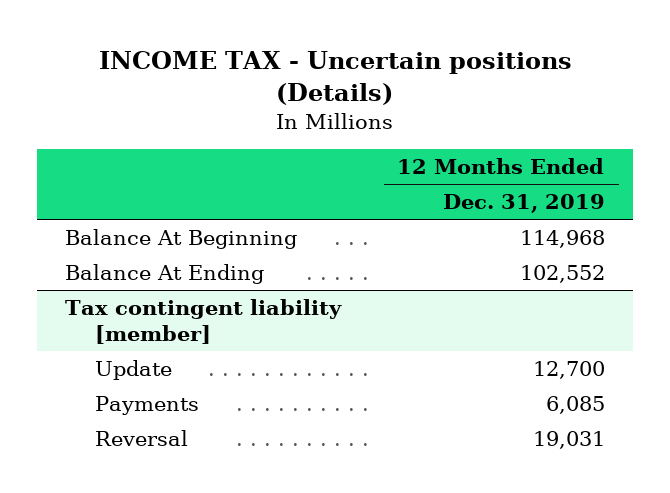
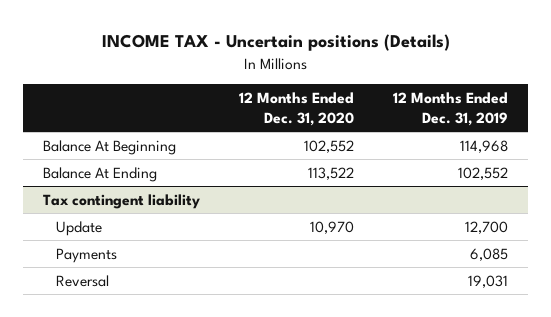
none -> [239,92,355,127] 12 Months Ended Dec. 31, 2020
[65,299,343,345] Tax contingent liability [member] -> [42,193,200,209] Tax contingent liability

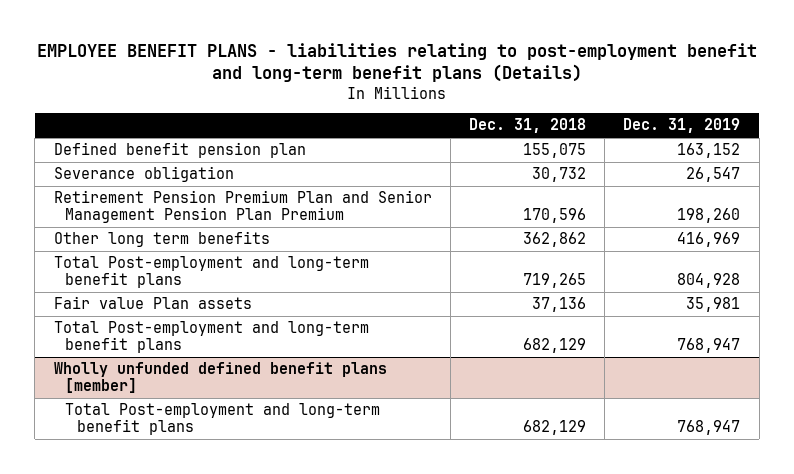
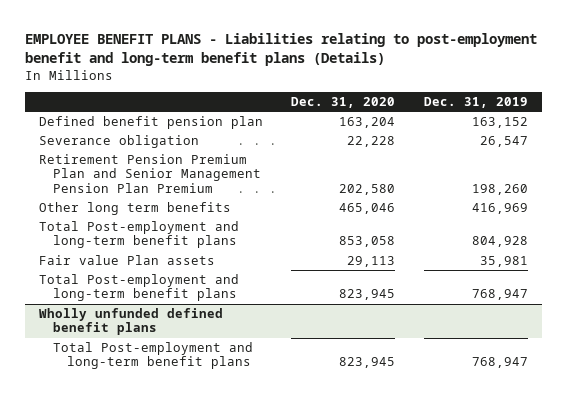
[36,43,757,83] EMPLOYEE BENEFIT PLANS - liabilities relating to post-employment benefit and long-term benefit plans (Details) -> [24,33,537,67] EMPLOYEE BENEFIT PLANS - Liabilities relating to post-employment benefit and long-term benefit plans (Details)
[468,118,586,134] Dec. 31, 2018 -> none
none -> [291,96,396,108] Dec. 31, 2020
[53,362,387,394] Wholly unfunded defined benefit plans [member] -> [39,308,224,336] Wholly unfunded defined benefit plans

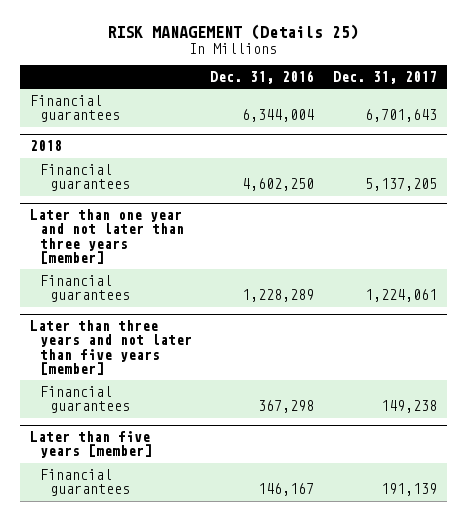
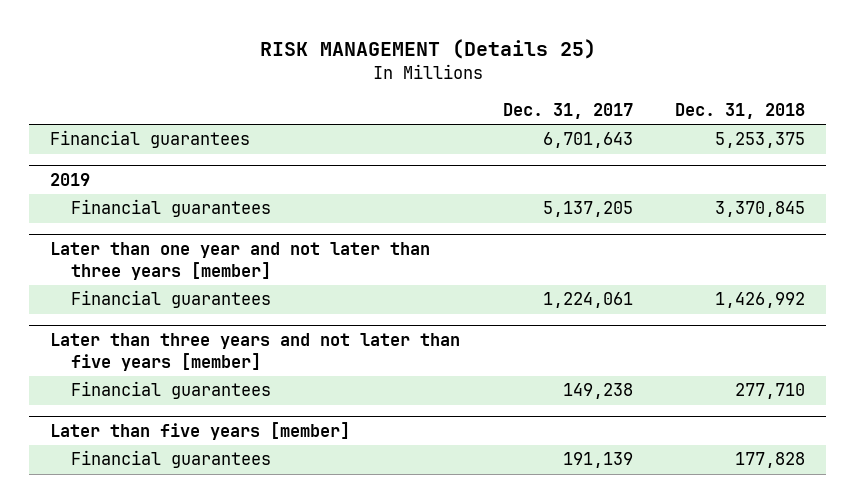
[210,70,315,85] Dec. 31, 2016 -> none
none -> [674,103,805,120] Dec. 31, 2018
[29,140,62,152] 2018 -> [50,172,91,186] 2019

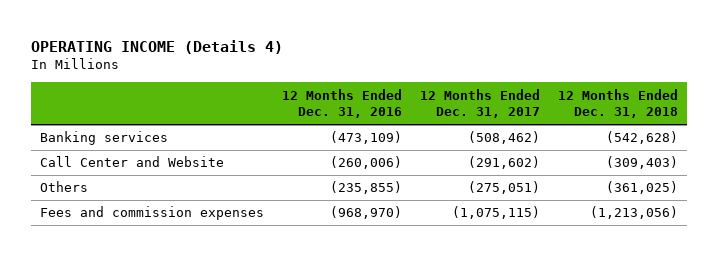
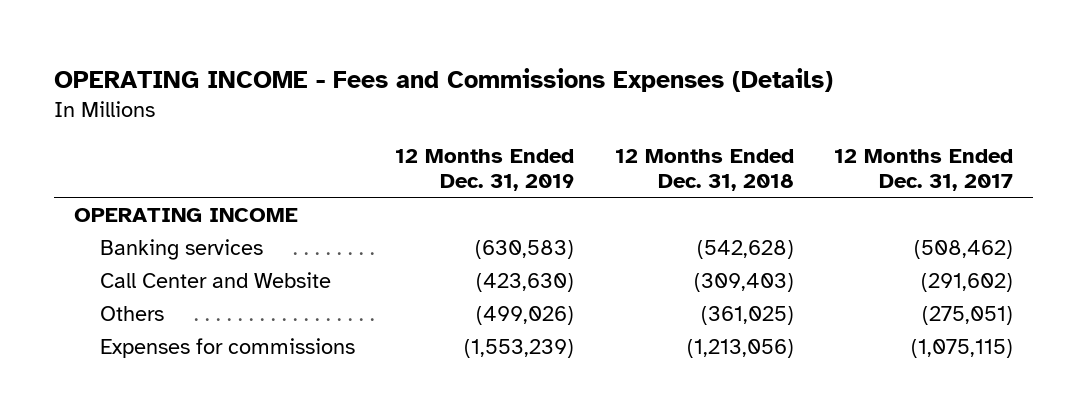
[31,39,284,54] OPERATING INCOME (Details 4) -> [53,67,833,92] OPERATING INCOME - Fees and Commissions Expenses (Details)
[282,88,403,119] 12 Months Ended Dec. 31, 2016 -> none
none -> [395,148,575,192] 12 Months Ended Dec. 31, 2019
none -> [73,207,298,222] OPERATING INCOME
[40,206,265,221] Fees and commission expenses -> [100,337,356,358] Expenses for commissions

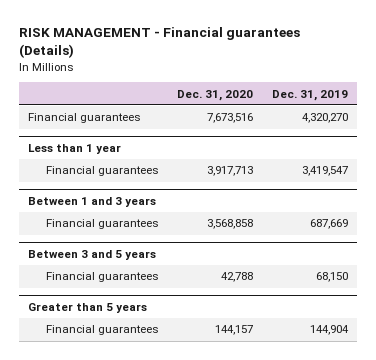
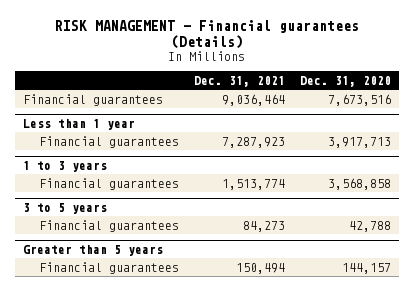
[271,89,348,101] Dec. 31, 2019 -> none
none -> [194,75,286,87] Dec. 31, 2021
[28,196,157,207] Between 1 and 3 years -> [23,161,108,173] 1 to 3 years
[28,249,157,260] Between 3 and 5 years -> [23,203,108,215] 3 to 5 years

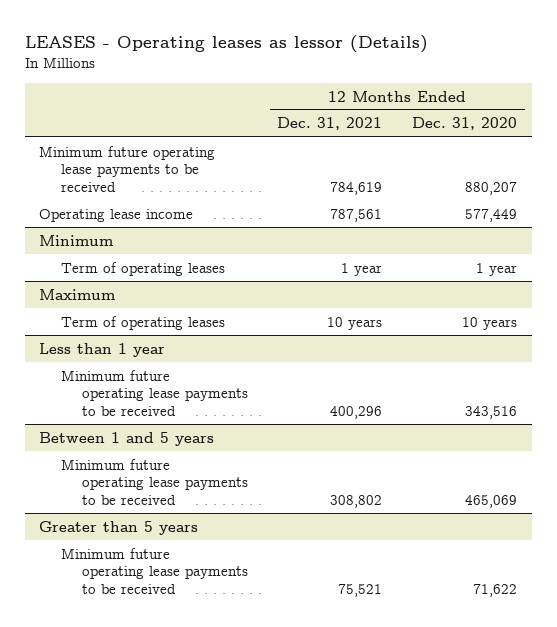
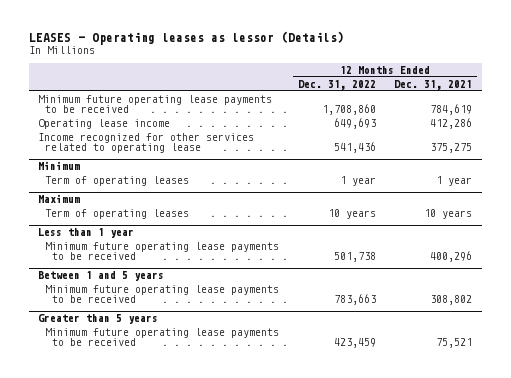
[412,117,518,131] Dec. 31, 2020 -> none
none -> [297,79,376,90] Dec. 31, 2022
[330,208,383,222] 787,561 -> [430,117,473,129] 412,286
none -> [38,132,255,154] Income recognized for other services related to operating lease

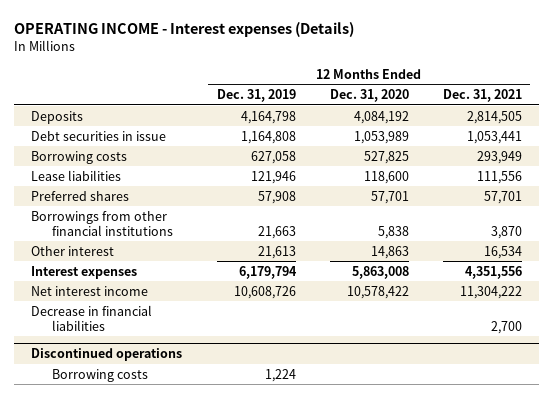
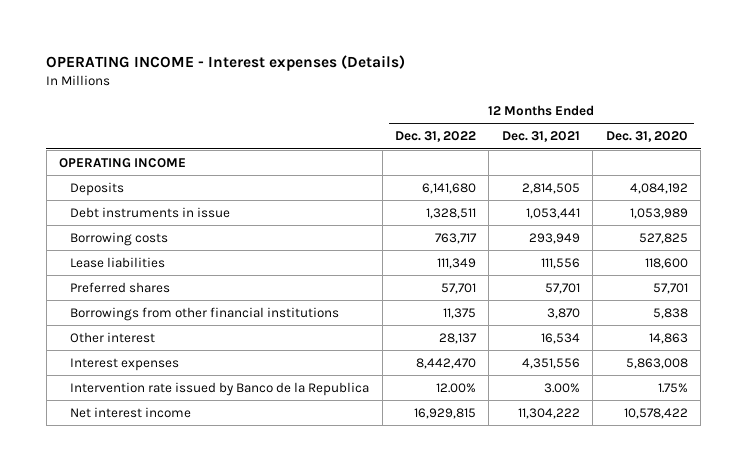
[216,89,296,103] Dec. 31, 2019 -> none
none -> [395,131,477,143] Dec. 31, 2022
none -> [59,157,187,168] OPERATING INCOME
[31,130,167,141] Debt securities in issue -> [70,206,231,218] Debt instruments in issue
none -> [70,381,370,396] Intervention rate issued by Banco de la Republica
[31,304,153,331] Decrease in financial liabilities -> none
[31,348,183,362] Discontinued operations -> none
[51,368,148,382] Borrowing costs -> none

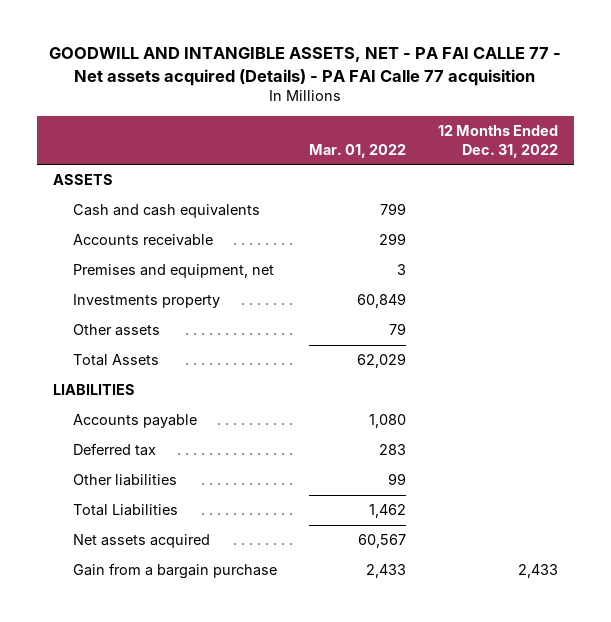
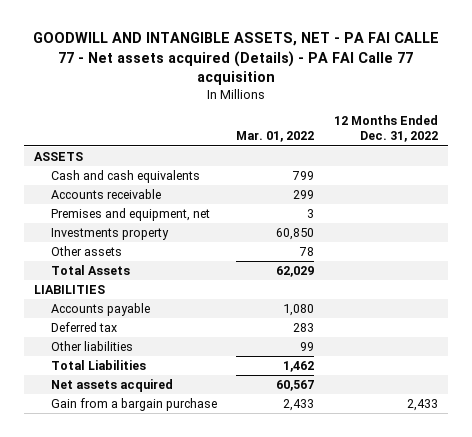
[357,293,407,309] 60,849 -> [276,227,315,240] 60,850
[389,323,407,336] 79 -> [299,246,315,256] 78

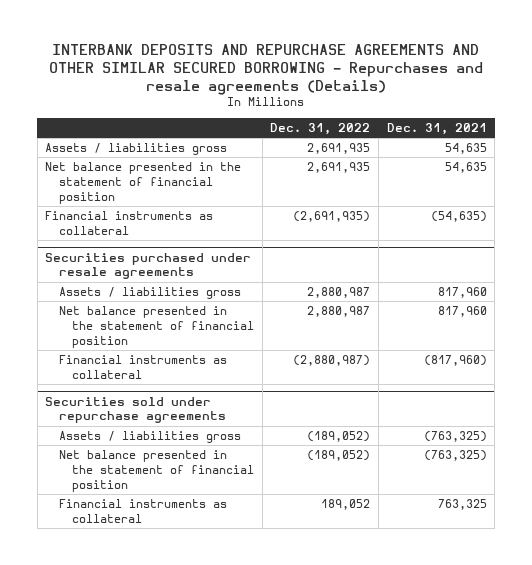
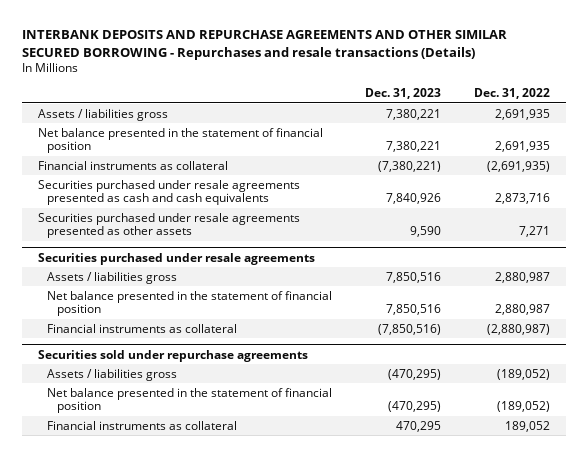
[48,43,483,95] INTERBANK DEPOSITS AND REPURCHASE AGREEMENTS AND OTHER SIMILAR SECURED BORROWING - Repurchases and resale agreements (Details) -> [21,30,507,60] INTERBANK DEPOSITS AND REPURCHASE AGREEMENTS AND OTHER SIMILAR SECURED BORROWING - Repurchases and resale transactions (Details)
[386,122,487,135] Dec. 31, 2021 -> none
none -> [364,88,441,100] Dec. 31, 2023
none -> [37,179,300,206] Securities purchased under resale agreements presented as cash and cash equivalents
none -> [37,212,300,239] Securities purchased under resale agreements presented as other assets

